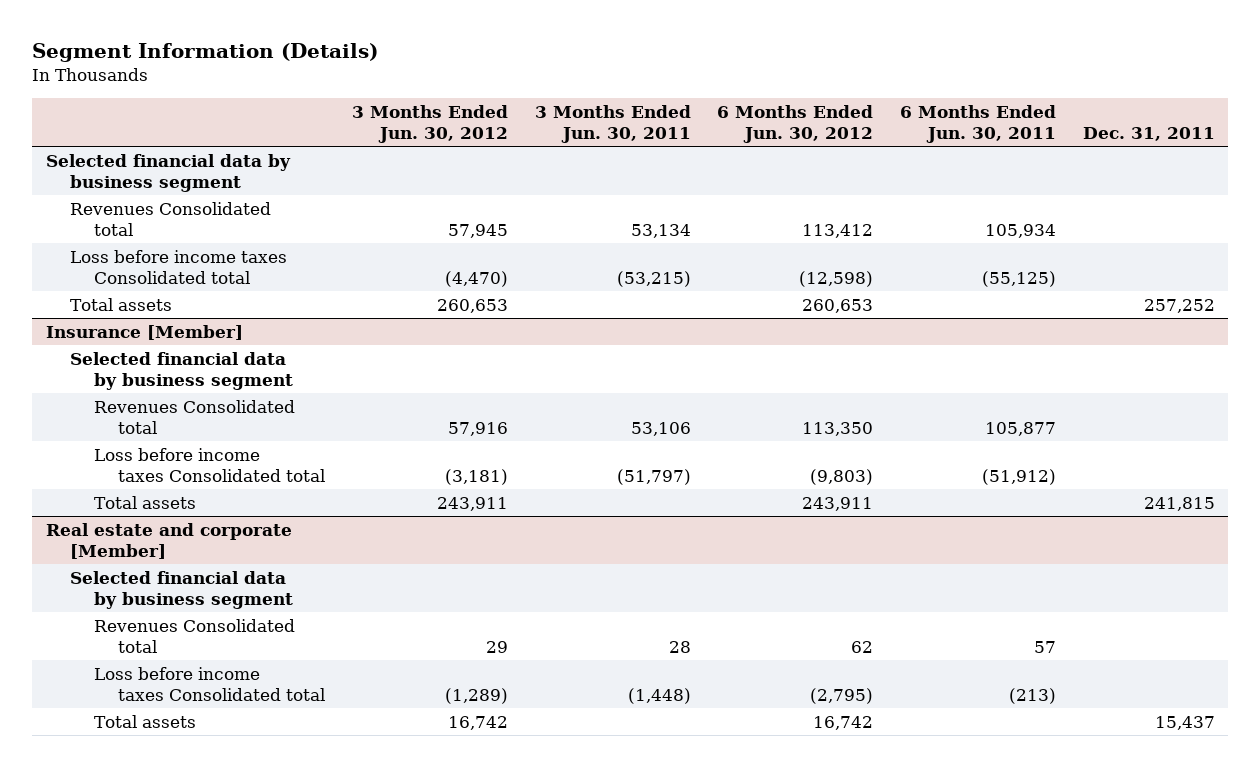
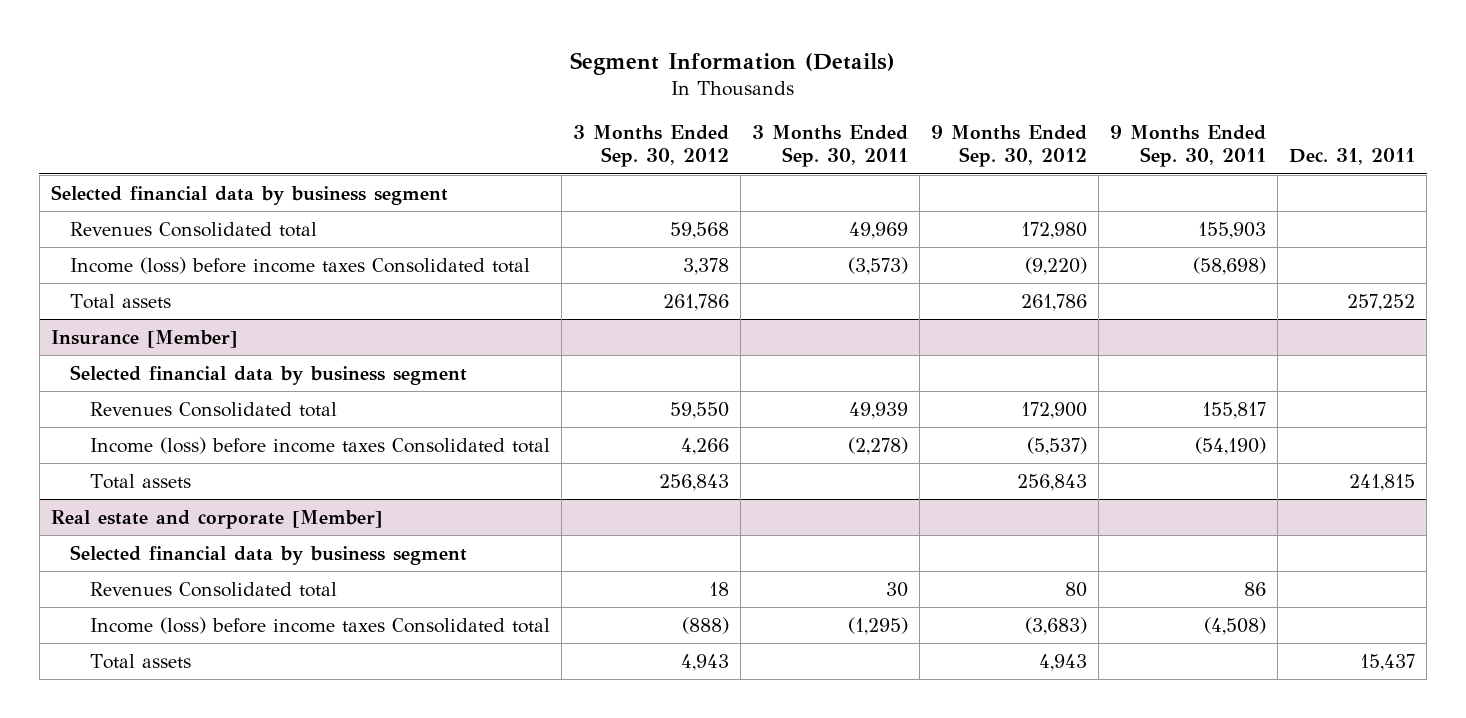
[352,104,509,143] 3 Months Ended Jun. 30, 2012 -> none
[534,104,691,143] 3 Months Ended Jun. 30, 2011 -> none
[717,104,874,143] 6 Months Ended Jun. 30, 2012 -> none
[900,104,1057,143] 6 Months Ended Jun. 30, 2011 -> none
none -> [572,125,729,168] 3 Months Ended Sep. 30, 2012
none -> [751,125,908,168] 3 Months Ended Sep. 30, 2011
none -> [930,125,1087,168] 9 Months Ended Sep. 30, 2012
none -> [1109,125,1266,168] 9 Months Ended Sep. 30, 2011
[69,249,287,284] Loss before income taxes Consolidated total -> [70,256,531,274] Income (loss) before income taxes Consolidated total
[94,447,326,482] Loss before income taxes Consolidated total -> [89,436,550,454] Income (loss) before income taxes Consolidated total
[94,666,326,701] Loss before income taxes Consolidated total -> [89,616,550,634] Income (loss) before income taxes Consolidated total

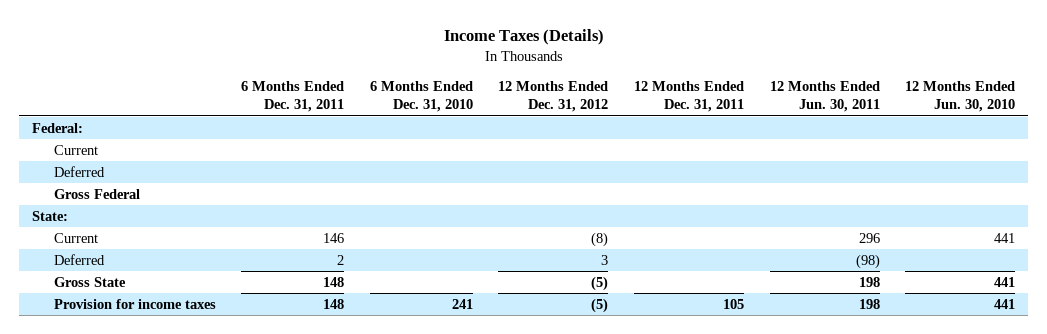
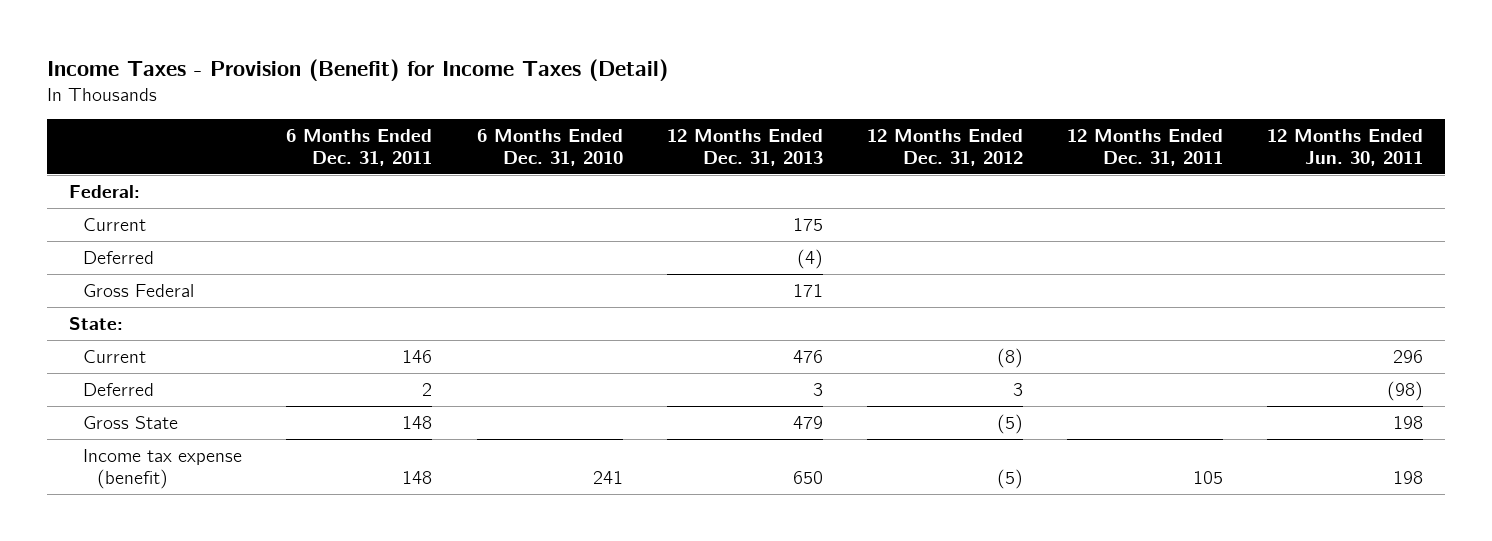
[443,29,604,46] Income Taxes (Details) -> [47,58,669,81] Income Taxes - Provision (Benefit) for Income Taxes (Detail)
[905,80,1016,113] 12 Months Ended Jun. 30, 2010 -> none
none -> [666,129,823,166] 12 Months Ended Dec. 31, 2013
[53,298,216,309] Provision for income taxes -> [83,448,243,489] Income tax expense (benefit)

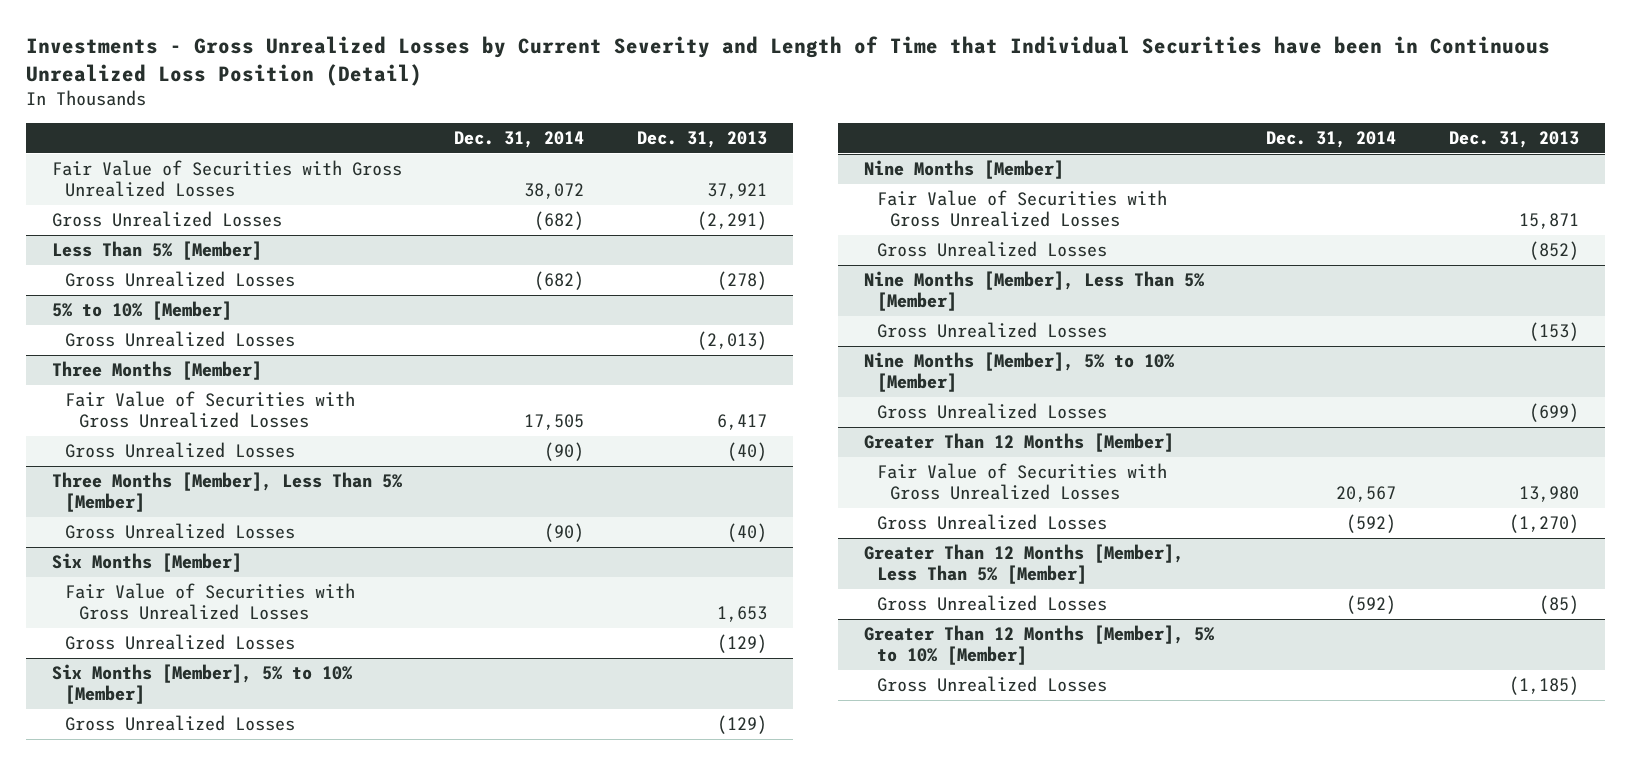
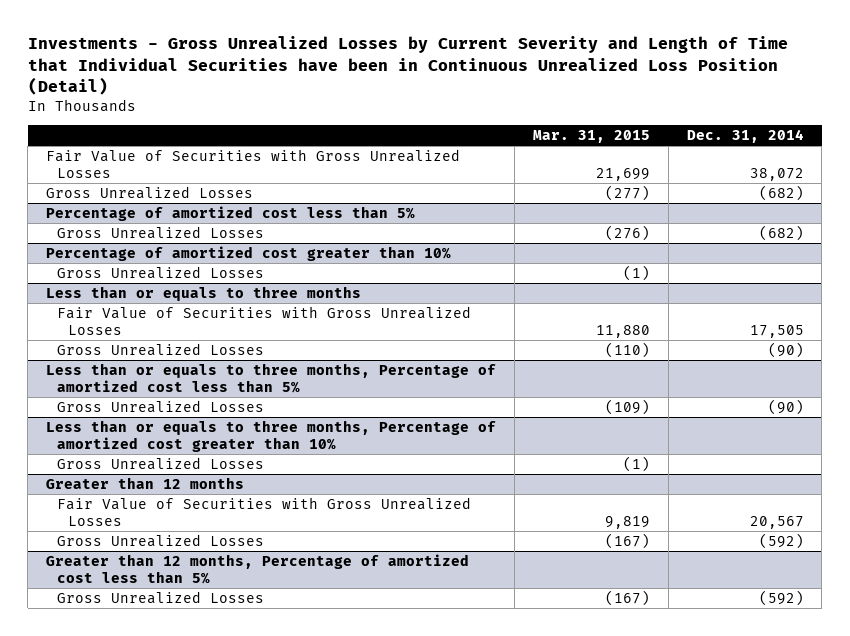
[636,131,767,149] Dec. 31, 2013 -> none
none -> [532,129,650,143] Mar. 31, 2015
[51,241,262,261] Less Than 5% [Member] -> [45,206,415,222] Percentage of amortized cost less than 5%
[51,301,232,321] 5% to 10% [Member] -> none
[65,331,296,348] Gross Unrealized Losses -> none
none -> [45,246,451,262] Percentage of amortized cost greater than 10%
none -> [56,266,264,280] Gross Unrealized Losses
[51,361,262,381] Three Months [Member] -> [45,286,361,302] Less than or equals to three months
[51,472,403,513] Three Months [Member], Less Than 5% [Member] -> [45,363,496,394] Less than or equals to three months, Percentage of amortized cost less than 5%
[51,553,242,573] Six Months [Member] -> none
[65,583,356,621] Fair Value of Securities with Gross Unrealized Losses -> none
[65,634,296,651] Gross Unrealized Losses -> none
[51,664,353,705] Six Months [Member], 5% to 10% [Member] -> none
[65,715,296,732] Gross Unrealized Losses -> none
[863,160,1064,180] Nine Months [Member] -> none
[877,190,1168,228] Fair Value of Securities with Gross Unrealized Losses -> none
[877,241,1108,258] Gross Unrealized Losses -> none
[863,271,1205,312] Nine Months [Member], Less Than 5% [Member] -> none
[877,322,1108,339] Gross Unrealized Losses -> none
[863,352,1175,393] Nine Months [Member], 5% to 10% [Member] -> none
[877,403,1108,420] Gross Unrealized Losses -> none
none -> [45,420,496,453] Less than or equals to three months, Percentage of amortized cost greater than 10%
none -> [56,457,264,471] Gross Unrealized Losses
[863,433,1174,453] Greater Than 12 Months [Member] -> [45,477,244,490] Greater than 12 months
[863,544,1184,585] Greater Than 12 Months [Member], Less Than 5% [Member] -> [45,554,469,585] Greater than 12 months, Percentage of amortized cost less than 5%
[863,625,1215,666] Greater Than 12 Months [Member], 5% to 10% [Member] -> none
[877,676,1108,693] Gross Unrealized Losses -> none

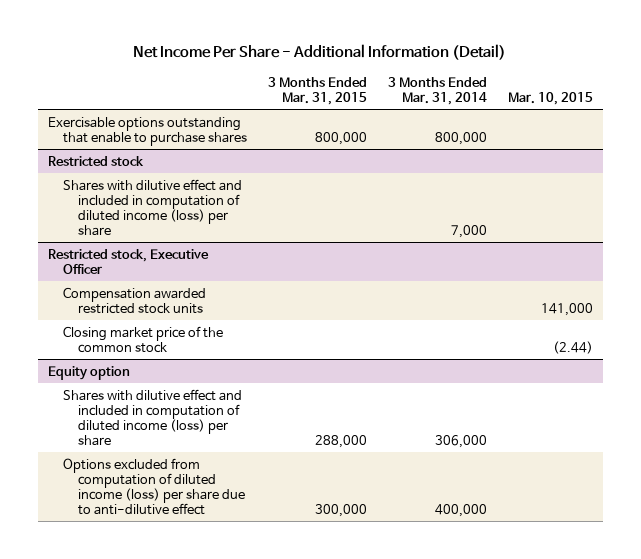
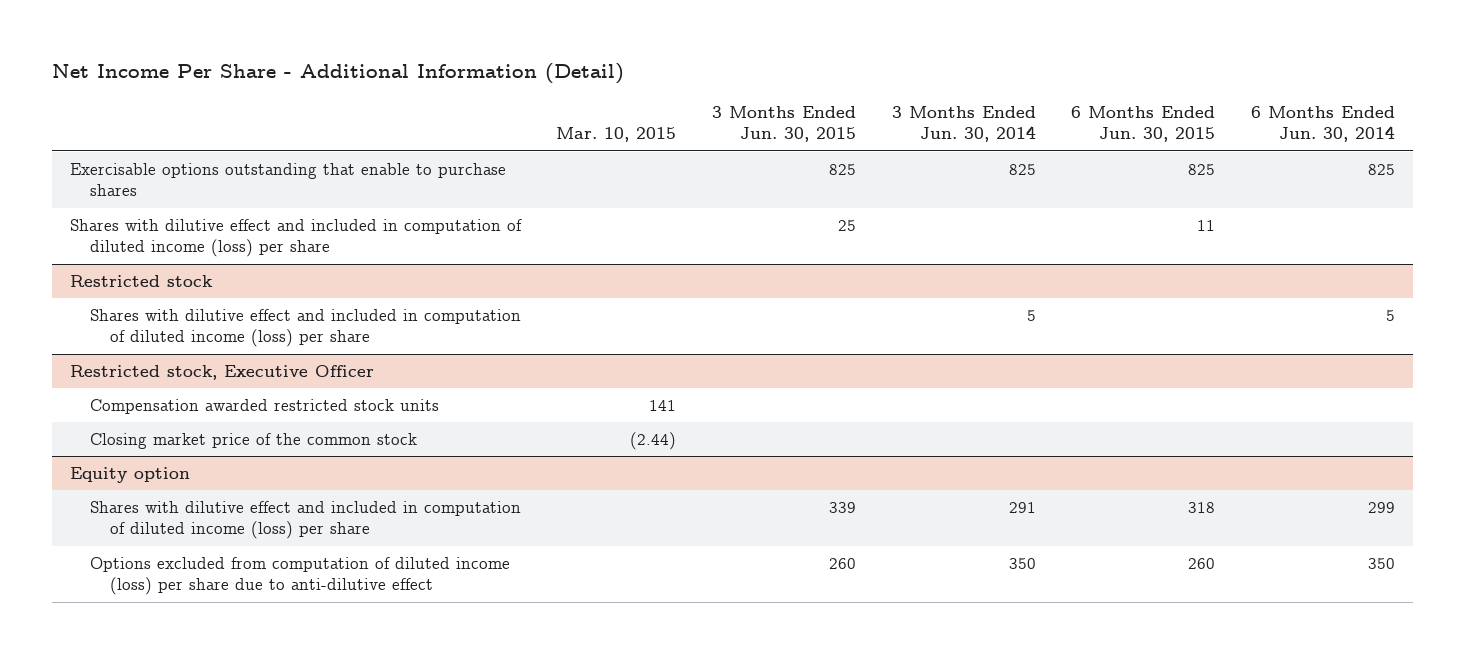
[267,76,367,105] 3 Months Ended Mar. 31, 2015 -> none
[387,76,487,105] 3 Months Ended Mar. 31, 2014 -> none
none -> [711,105,856,143] 3 Months Ended Jun. 30, 2015
none -> [891,105,1036,143] 3 Months Ended Jun. 30, 2014
none -> [1071,105,1216,143] 6 Months Ended Jun. 30, 2015
none -> [1251,105,1396,143] 6 Months Ended Jun. 30, 2014
none -> [69,218,522,258] Shares with dilutive effect and included in computation of diluted income (loss) per share
[540,302,593,316] 141,000 -> [649,399,677,411] 141

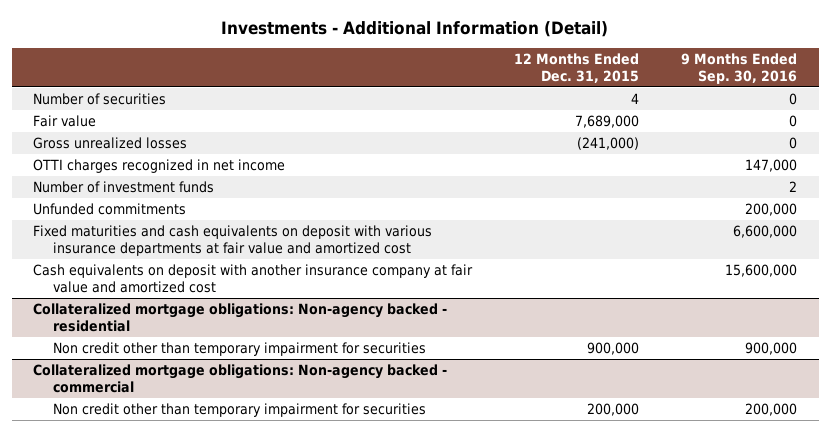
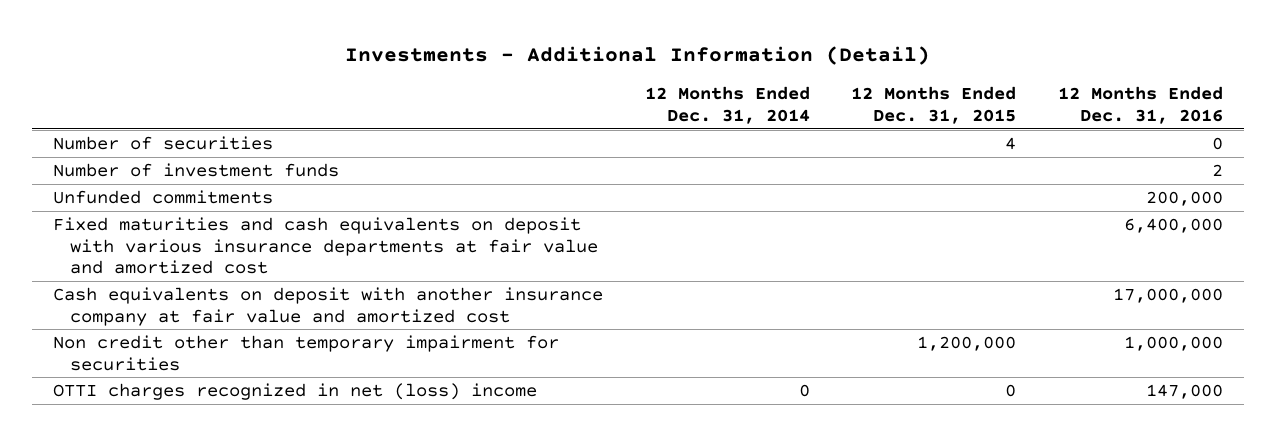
[681,53,798,85] 9 Months Ended Sep. 30, 2016 -> none
none -> [644,86,810,124] 12 Months Ended Dec. 31, 2014
none -> [1058,86,1224,124] 12 Months Ended Dec. 31, 2016
[33,114,97,127] Fair value -> none
[33,136,188,149] Gross unrealized losses -> none
[33,158,286,173] OTTI charges recognized in net income -> none
[33,302,448,333] Collateralized mortgage obligations: Non-agency backed - residential -> none
[53,341,427,356] Non credit other than temporary impairment for securities -> none
[33,363,448,394] Collateralized mortgage obligations: Non-agency backed - commercial -> none
[53,402,427,417] Non credit other than temporary impairment for securities -> none
none -> [52,334,559,371] Non credit other than temporary impairment for securities
none -> [52,382,537,400] OTTI charges recognized in net (loss) income

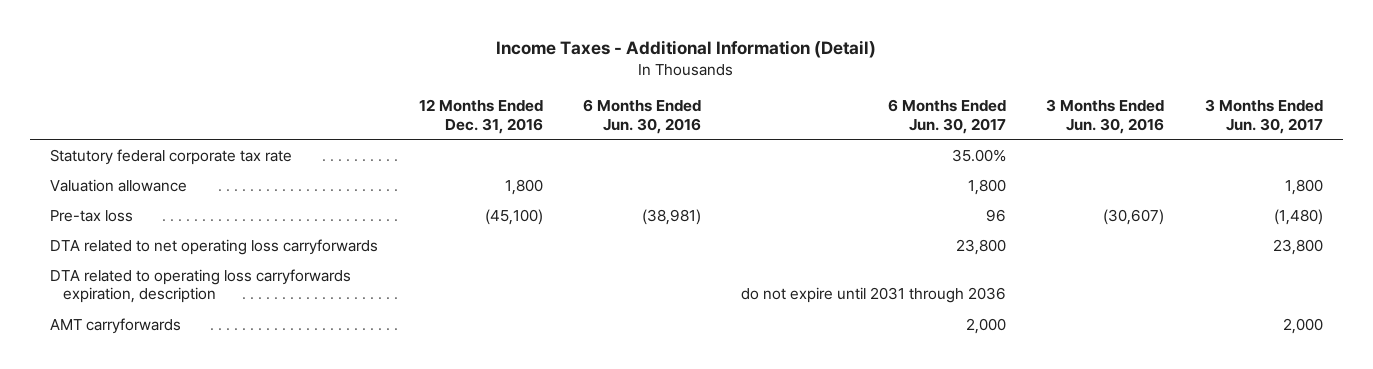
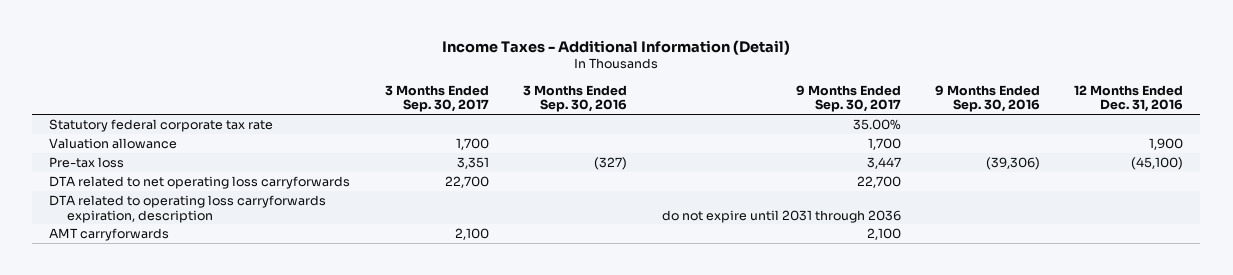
[582,98,701,134] 6 Months Ended Jun. 30, 2016 -> none
[888,98,1007,134] 6 Months Ended Jun. 30, 2017 -> none
[1046,98,1165,134] 3 Months Ended Jun. 30, 2016 -> none
[1204,98,1323,134] 3 Months Ended Jun. 30, 2017 -> none
none -> [384,84,489,113] 3 Months Ended Sep. 30, 2017
none -> [523,84,628,113] 3 Months Ended Sep. 30, 2016
none -> [795,84,901,113] 9 Months Ended Sep. 30, 2017
none -> [934,84,1040,113] 9 Months Ended Sep. 30, 2016
[504,178,543,195] 1,800 -> [1149,137,1184,150] 1,900

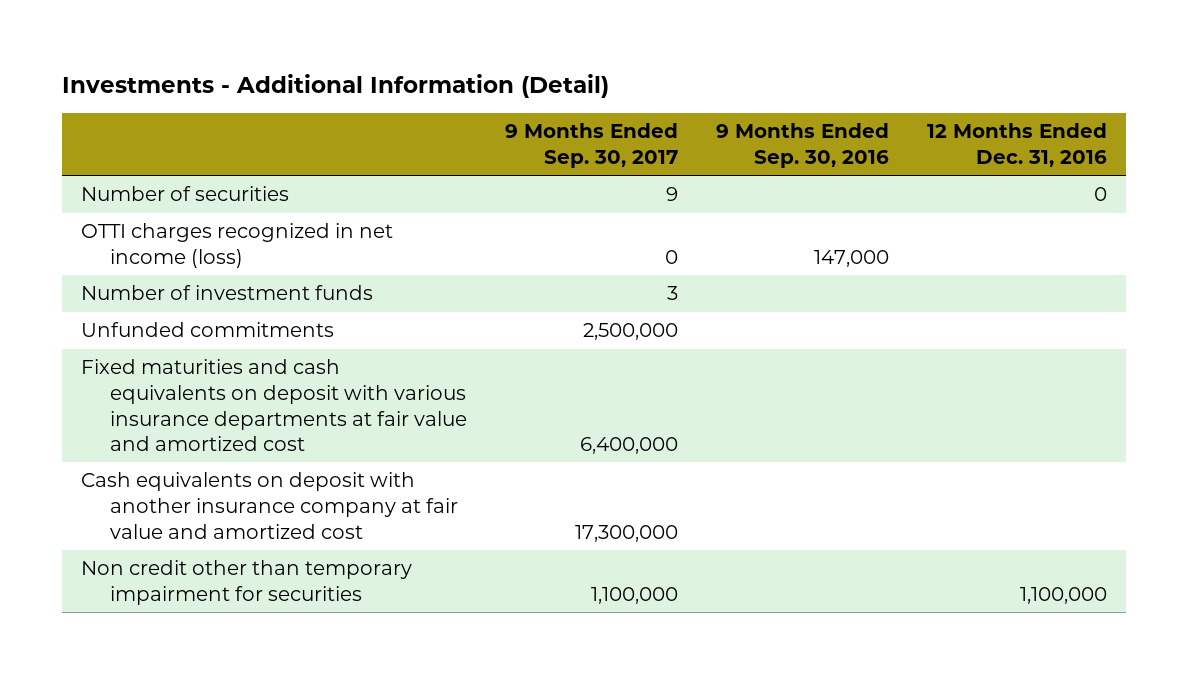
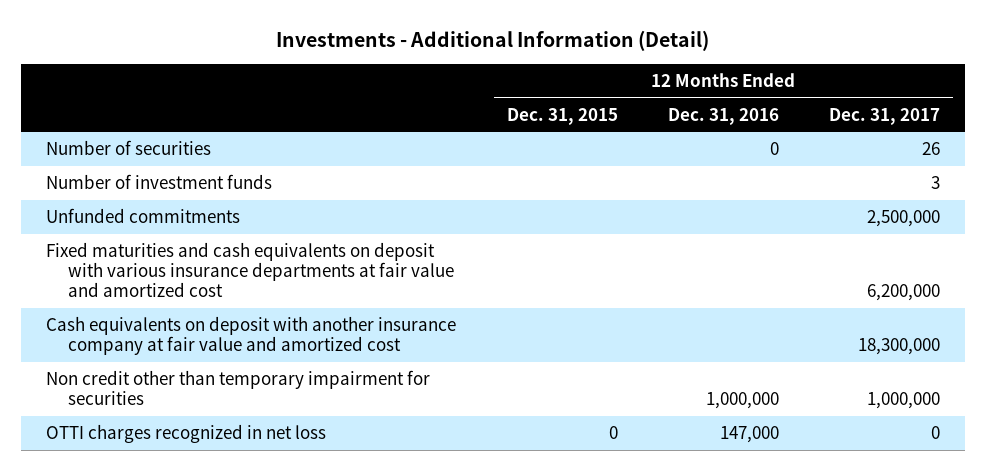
[505,123,679,168] 9 Months Ended Sep. 30, 2017 -> none
[716,123,890,168] 9 Months Ended Sep. 30, 2016 -> none
none -> [506,107,618,125] Dec. 31, 2015
none -> [829,107,941,125] Dec. 31, 2017
[80,223,393,268] OTTI charges recognized in net income (loss) -> none
[1019,586,1107,604] 1,100,000 -> [705,392,779,410] 1,000,000
none -> [46,423,327,443] OTTI charges recognized in net loss

